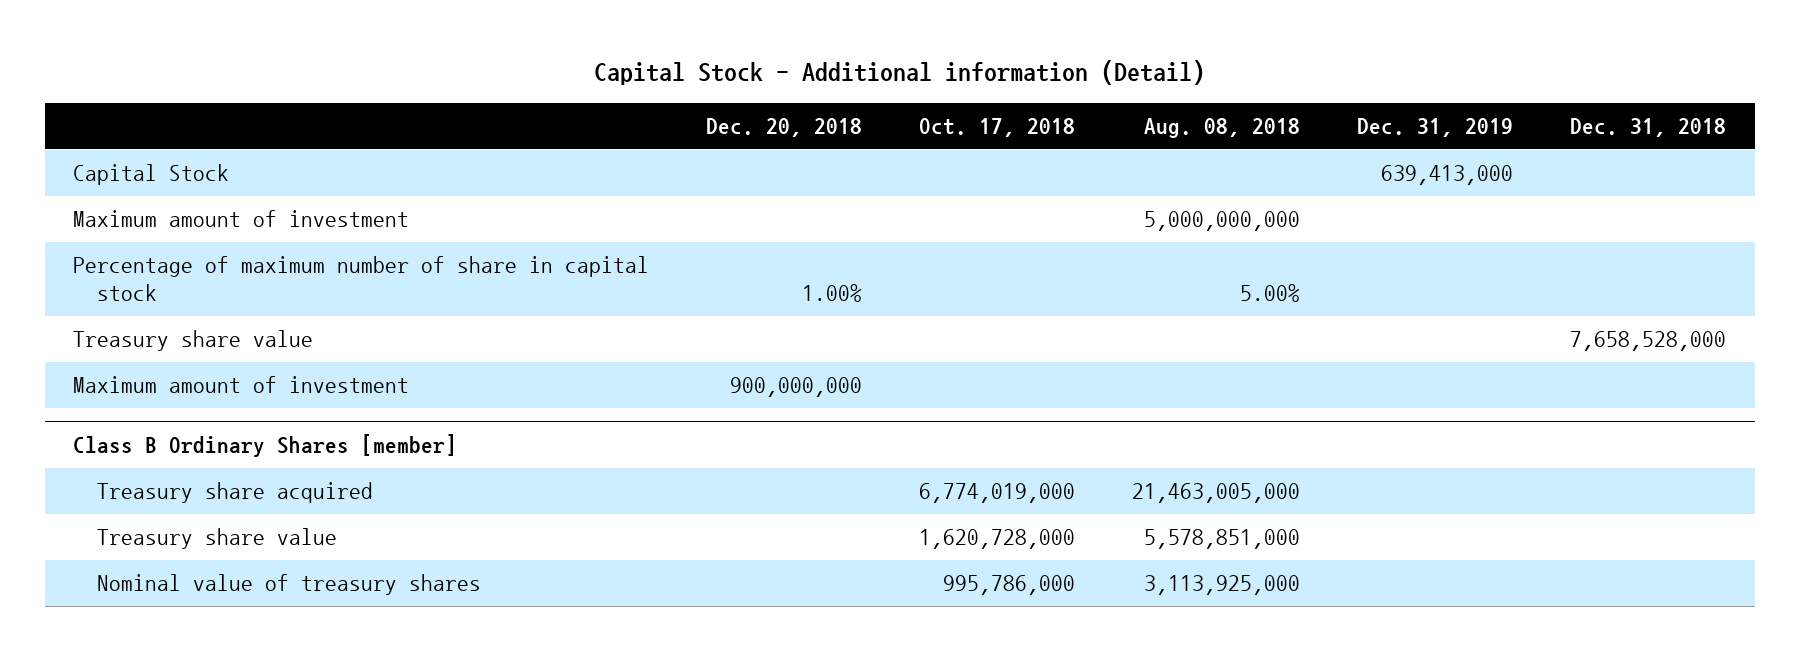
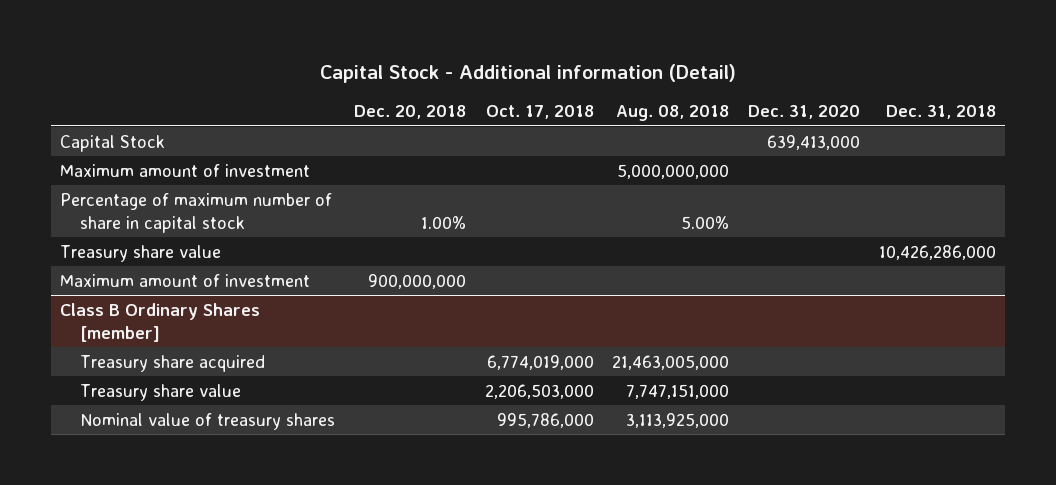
[1357,118,1514,138] Dec. 31, 2019 -> none
none -> [748,105,861,120] Dec. 31, 2020
[1570,331,1727,352] 7,658,528,000 -> [879,244,997,260] 10,426,286,000
[919,529,1076,550] 1,620,728,000 -> [484,383,594,399] 2,206,503,000
[1144,529,1301,550] 5,578,851,000 -> [626,383,730,399] 7,747,151,000

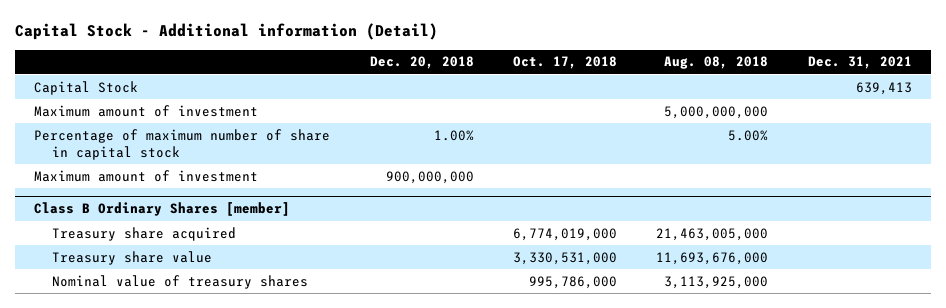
[748,105,861,120] Dec. 31, 2020 -> none
[886,105,997,120] Dec. 31, 2018 -> none
none -> [807,56,912,70] Dec. 31, 2021
[60,244,222,262] Treasury share value -> none
[484,383,594,399] 2,206,503,000 -> [513,251,618,265] 3,330,531,000
[626,383,730,399] 7,747,151,000 -> [656,251,769,265] 11,693,676,000

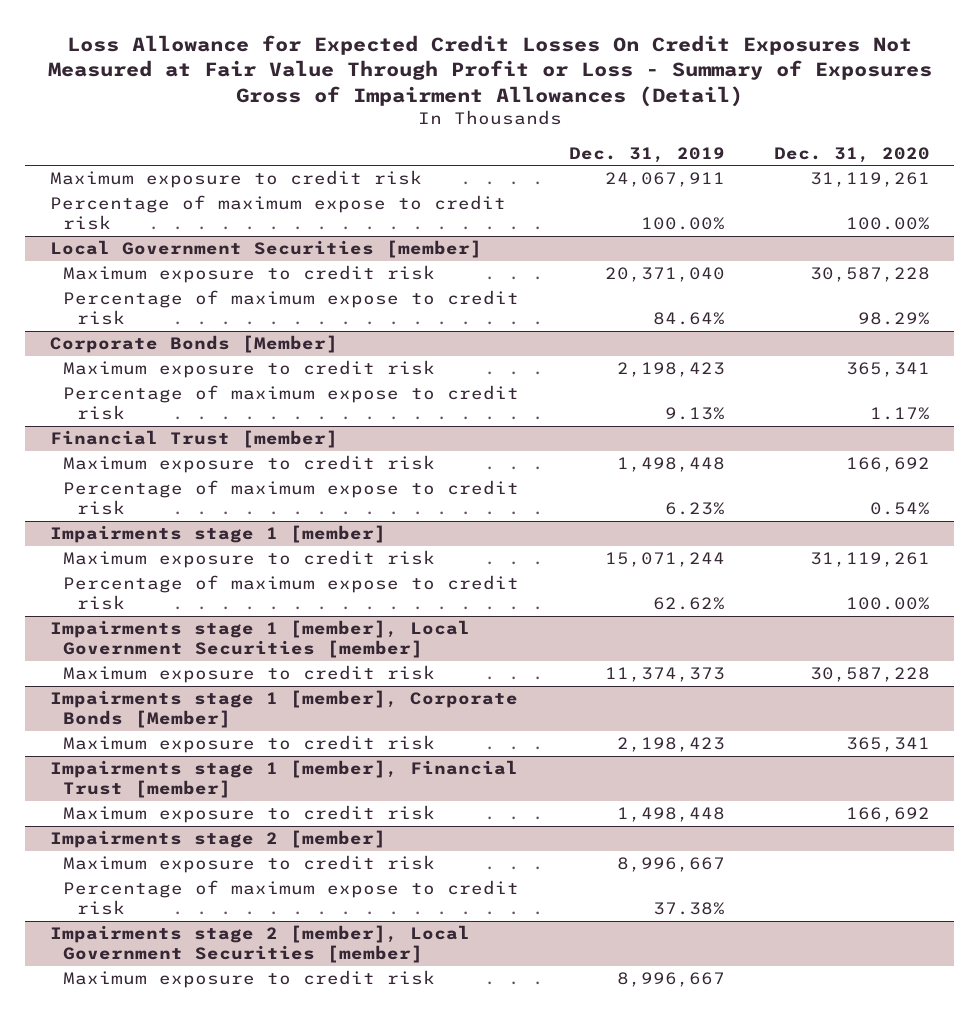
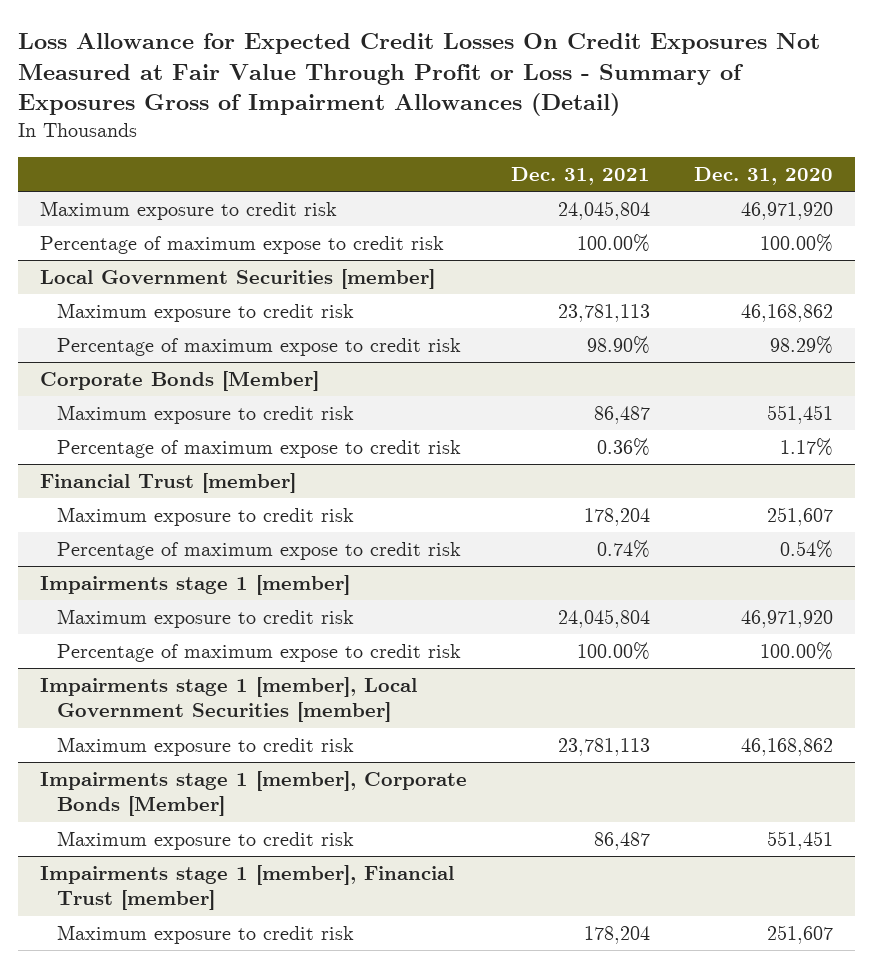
[568,146,725,163] Dec. 31, 2019 -> none
none -> [511,166,651,185] Dec. 31, 2021
[809,172,930,188] 31,119,261 -> [741,201,834,220] 46,971,920
[809,267,930,283] 30,587,228 -> [741,303,834,322] 46,168,862
[845,362,930,378] 365,341 -> [767,404,834,424] 551,451
[845,457,930,473] 166,692 -> [767,506,834,526] 251,607
[809,552,930,568] 31,119,261 -> [741,609,834,628] 46,971,920
[809,667,930,683] 30,587,228 -> [741,737,834,756] 46,168,862
[845,737,930,753] 365,341 -> [767,830,834,850] 551,451
[49,830,386,849] Impairments stage 2 [member] -> none
[63,855,436,874] Maximum exposure to credit risk -> none
[63,880,520,916] Percentage of maximum expose to credit risk -> none
[49,925,470,964] Impairments stage 2 [member], Local Government Securities [member] -> none
[63,970,436,989] Maximum exposure to credit risk -> none
[845,807,930,823] 166,692 -> [767,924,834,944] 251,607

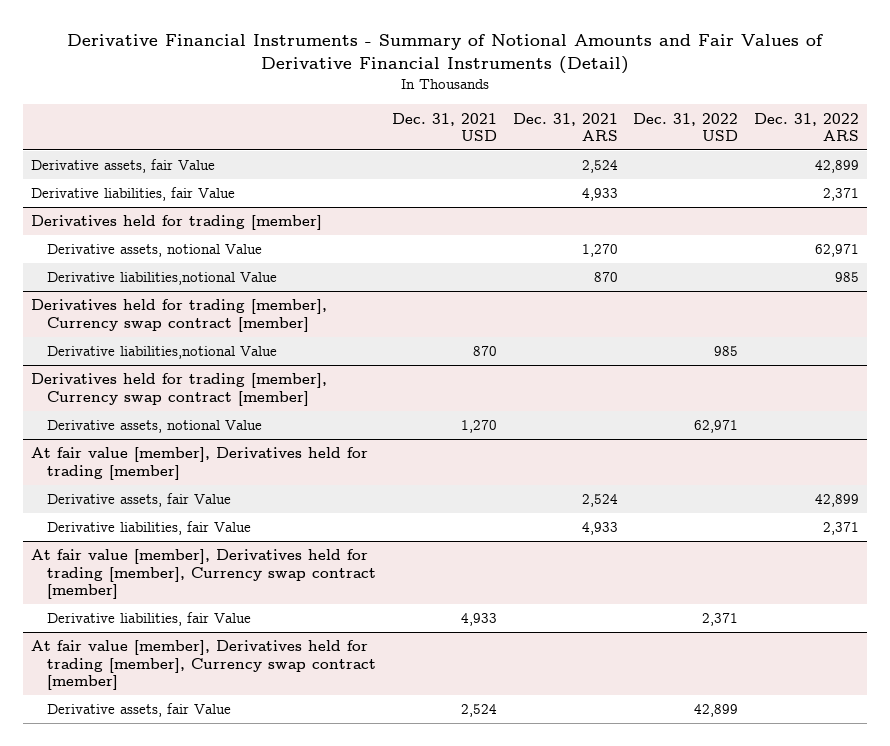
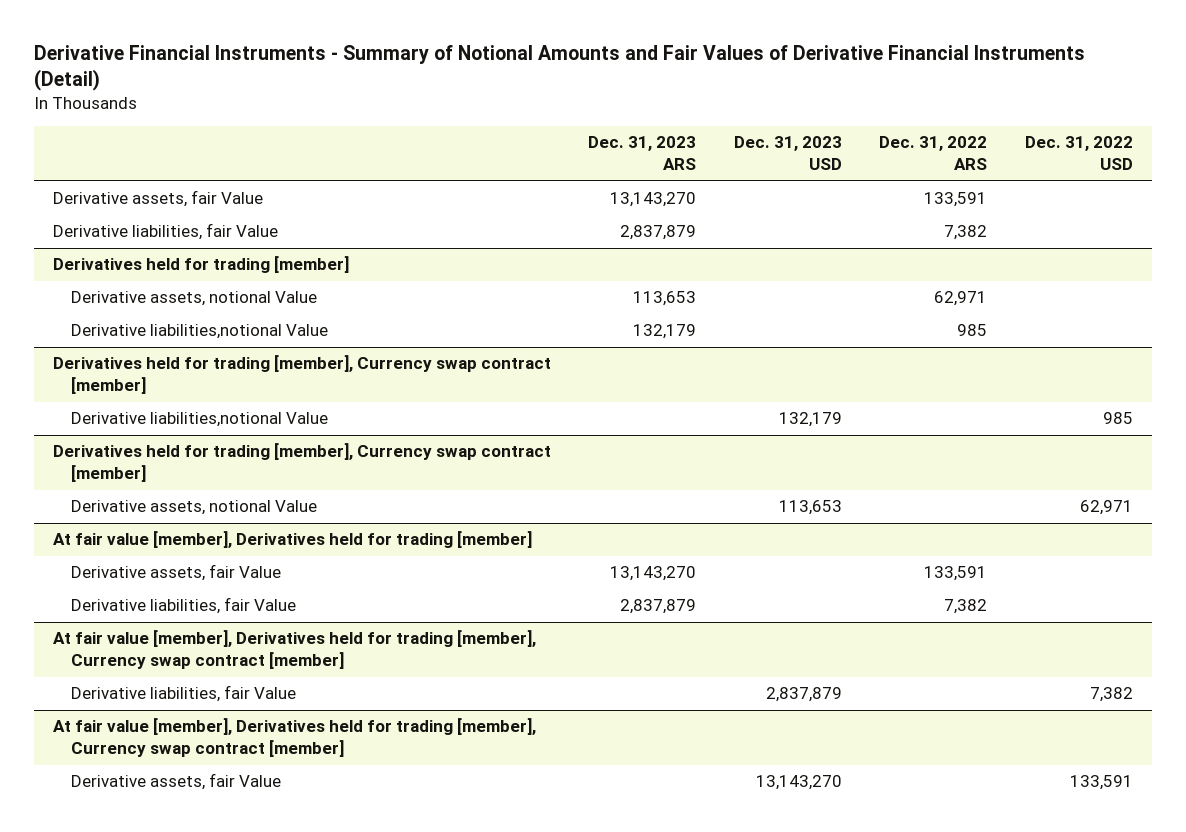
[391,112,497,142] Dec. 31, 2021 USD -> none
[512,112,618,142] Dec. 31, 2021 ARS -> none
none -> [588,136,697,171] Dec. 31, 2023 ARS
none -> [733,136,842,171] Dec. 31, 2023 USD
[815,160,860,174] 42,899 -> [924,192,988,208] 133,591
[823,188,860,202] 2,371 -> [944,225,988,241] 7,382
[815,494,860,508] 42,899 -> [924,566,988,582] 133,591
[823,522,860,536] 2,371 -> [944,599,988,615] 7,382
[702,613,739,627] 2,371 -> [1090,687,1134,703] 7,382
[694,704,739,718] 42,899 -> [1070,775,1134,791] 133,591

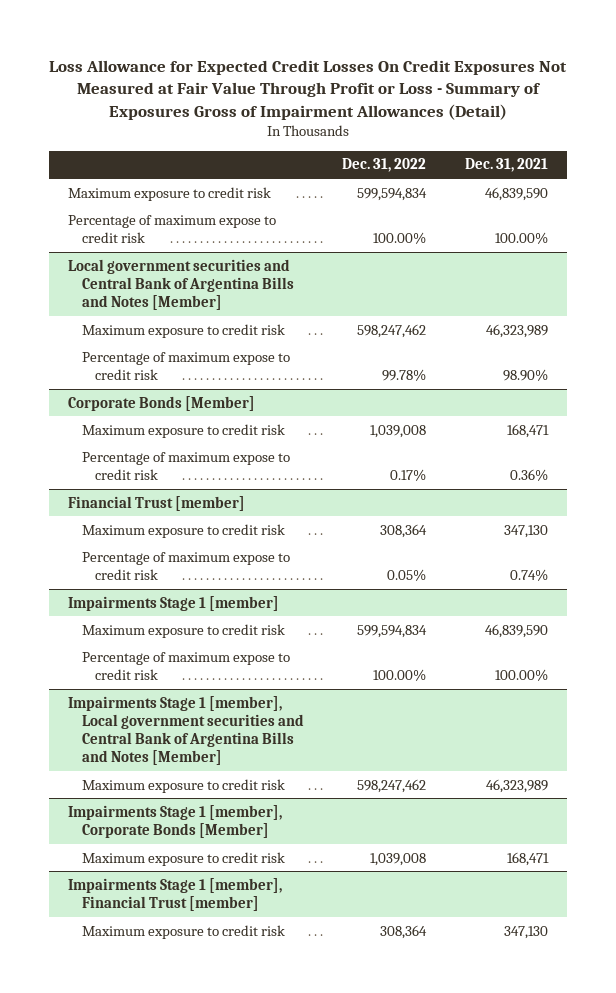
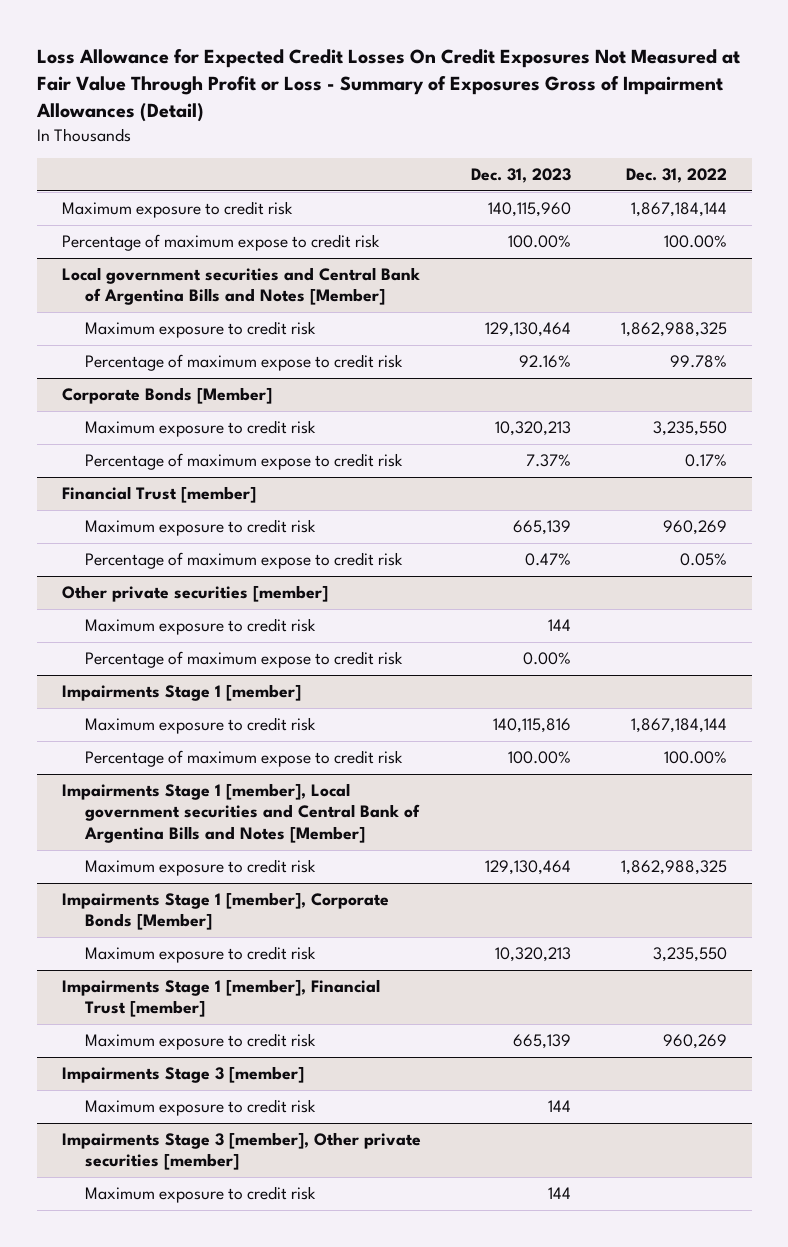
[464,158,548,173] Dec. 31, 2021 -> none
none -> [470,168,571,184] Dec. 31, 2023
[357,187,428,201] 599,594,834 -> [630,202,727,218] 1,867,184,144
[357,323,427,338] 598,247,462 -> [620,322,727,338] 1,862,988,325
[370,424,427,438] 1,039,008 -> [652,421,727,437] 3,235,550
[380,523,428,538] 308,364 -> [662,520,727,536] 960,269
none -> [61,585,328,603] Other private securities [member]
none -> [84,618,316,636] Maximum exposure to credit risk
none -> [84,651,403,669] Percentage of maximum expose to credit risk
[357,624,428,638] 599,594,834 -> [630,718,727,734] 1,867,184,144
[357,778,427,793] 598,247,462 -> [620,860,727,876] 1,862,988,325
[370,852,427,866] 1,039,008 -> [652,947,727,963] 3,235,550
[380,924,428,939] 308,364 -> [662,1034,727,1050] 960,269
none -> [61,1066,304,1084] Impairments Stage 3 [member]
none -> [84,1099,316,1117] Maximum exposure to credit risk
none -> [61,1132,421,1171] Impairments Stage 3 [member], Other private securities [member]
none -> [84,1186,316,1204] Maximum exposure to credit risk

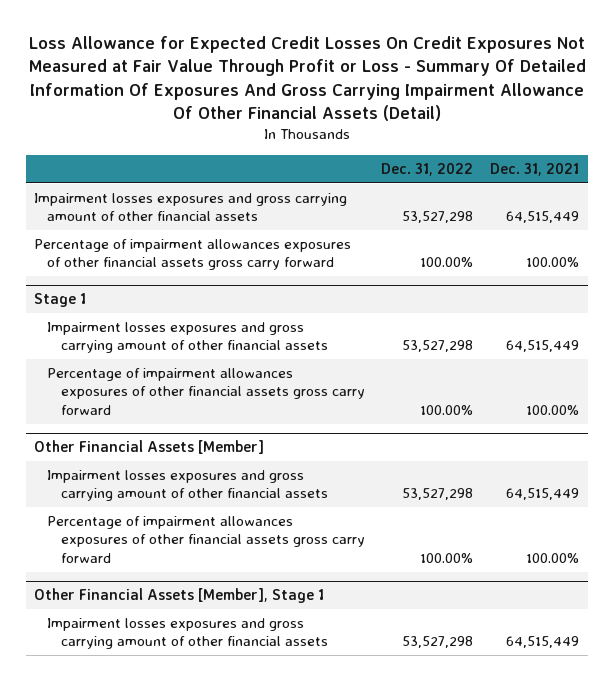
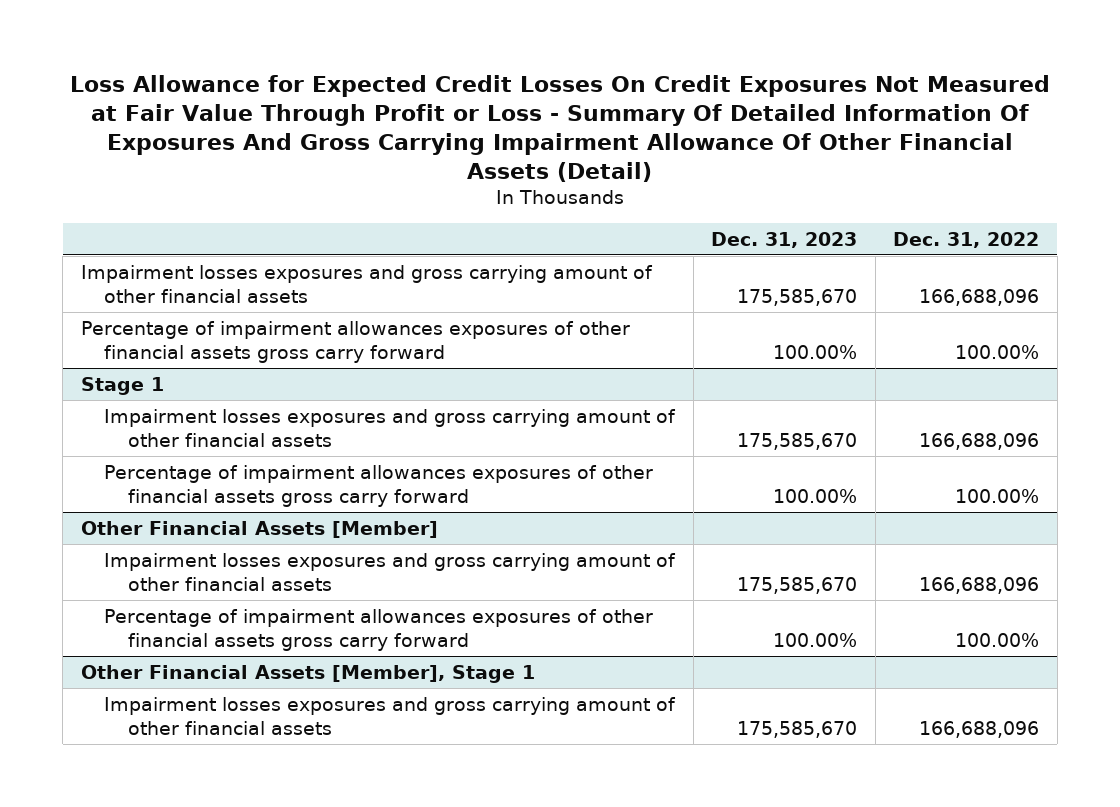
[490,162,580,176] Dec. 31, 2021 -> none
none -> [711,231,858,248] Dec. 31, 2023
[402,211,474,224] 53,527,298 -> [919,288,1040,306] 166,688,096
[402,340,474,353] 53,527,298 -> [919,432,1040,450] 166,688,096
[402,488,474,501] 53,527,298 -> [919,576,1040,594] 166,688,096
[402,636,474,649] 53,527,298 -> [919,720,1040,738] 166,688,096

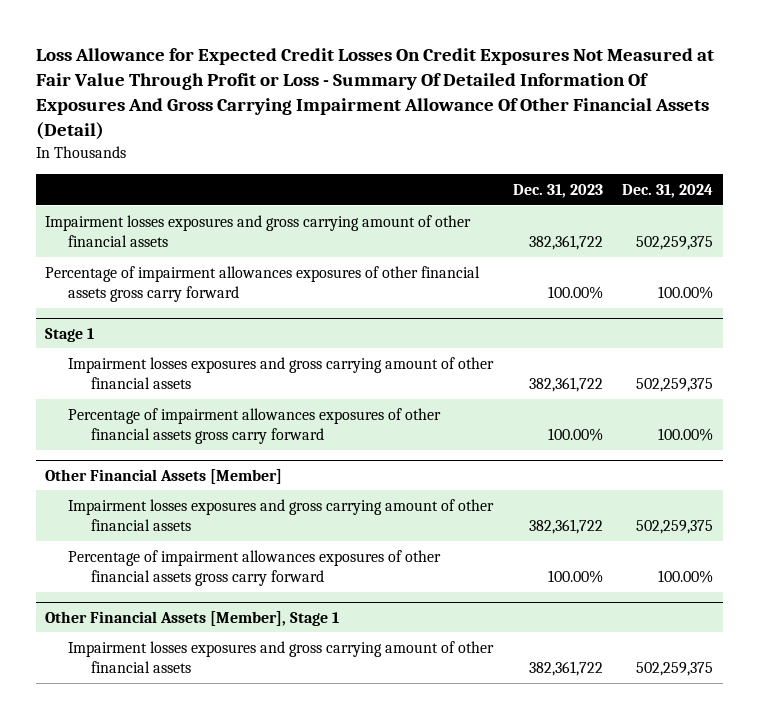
[893,231,1040,248] Dec. 31, 2022 -> none
none -> [621,184,713,199] Dec. 31, 2024
[737,288,858,306] 175,585,670 -> [528,234,603,250] 382,361,722
[737,432,858,450] 175,585,670 -> [528,376,603,392] 382,361,722
[737,576,858,594] 175,585,670 -> [528,518,603,534] 382,361,722
[737,720,858,738] 175,585,670 -> [528,660,603,676] 382,361,722

